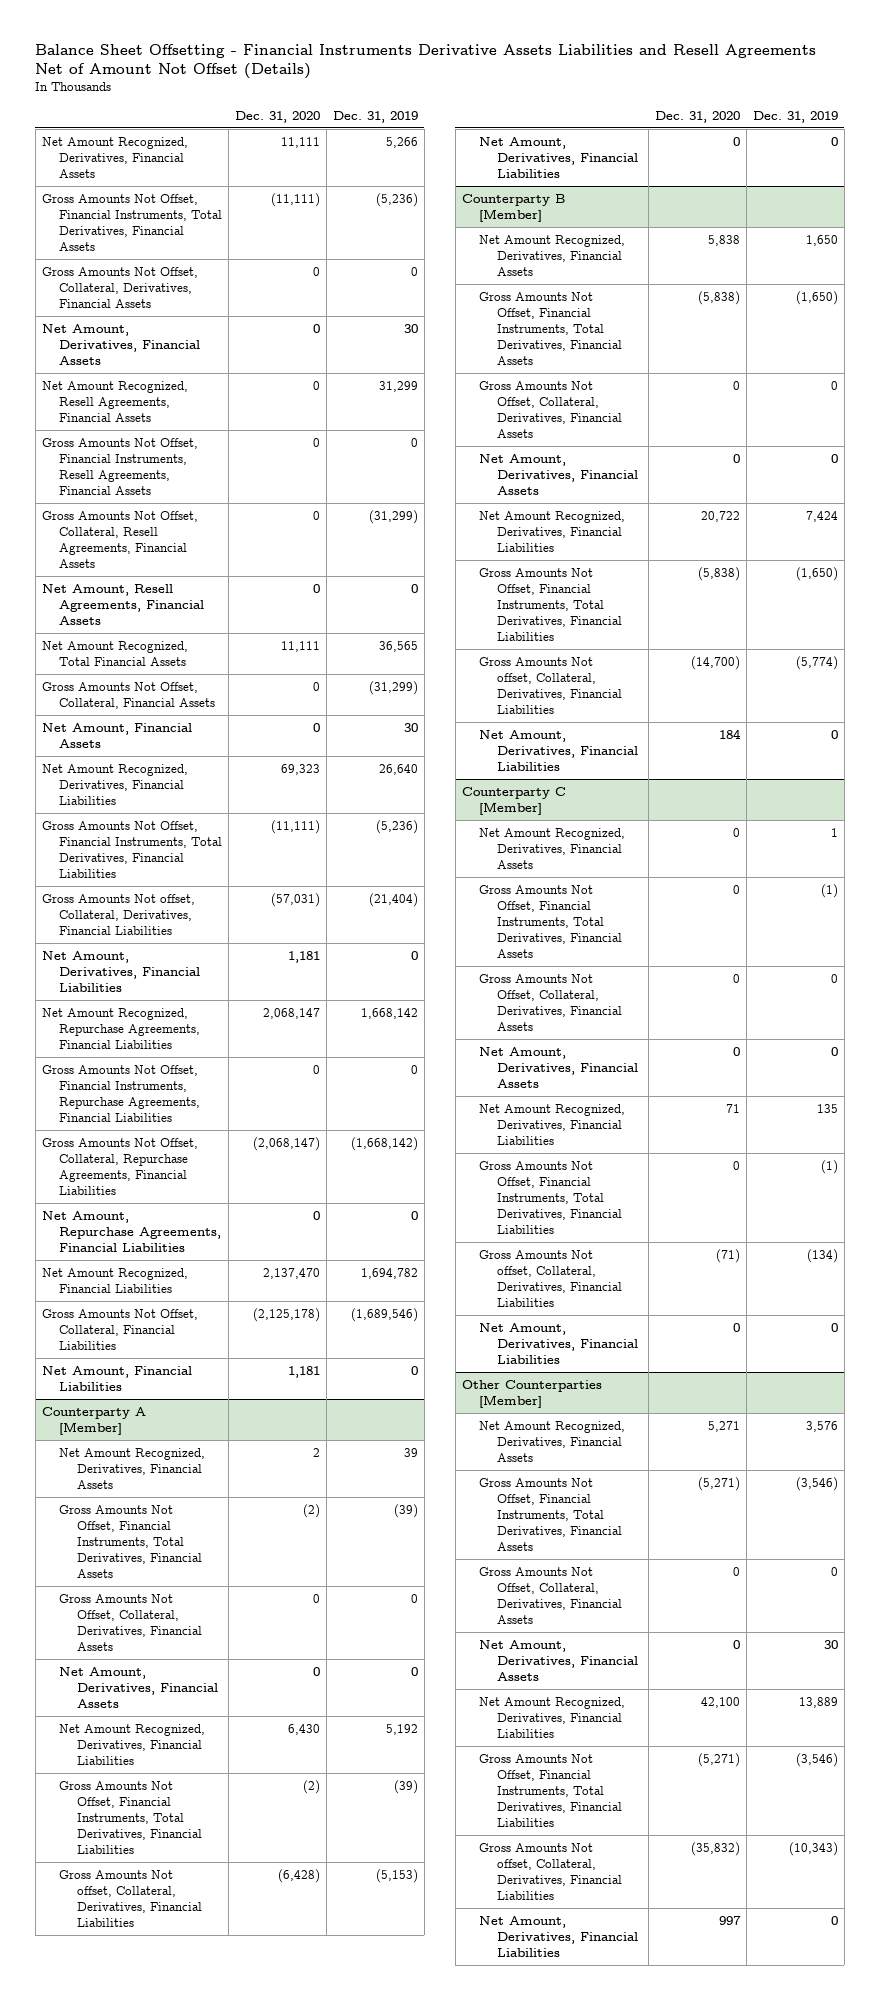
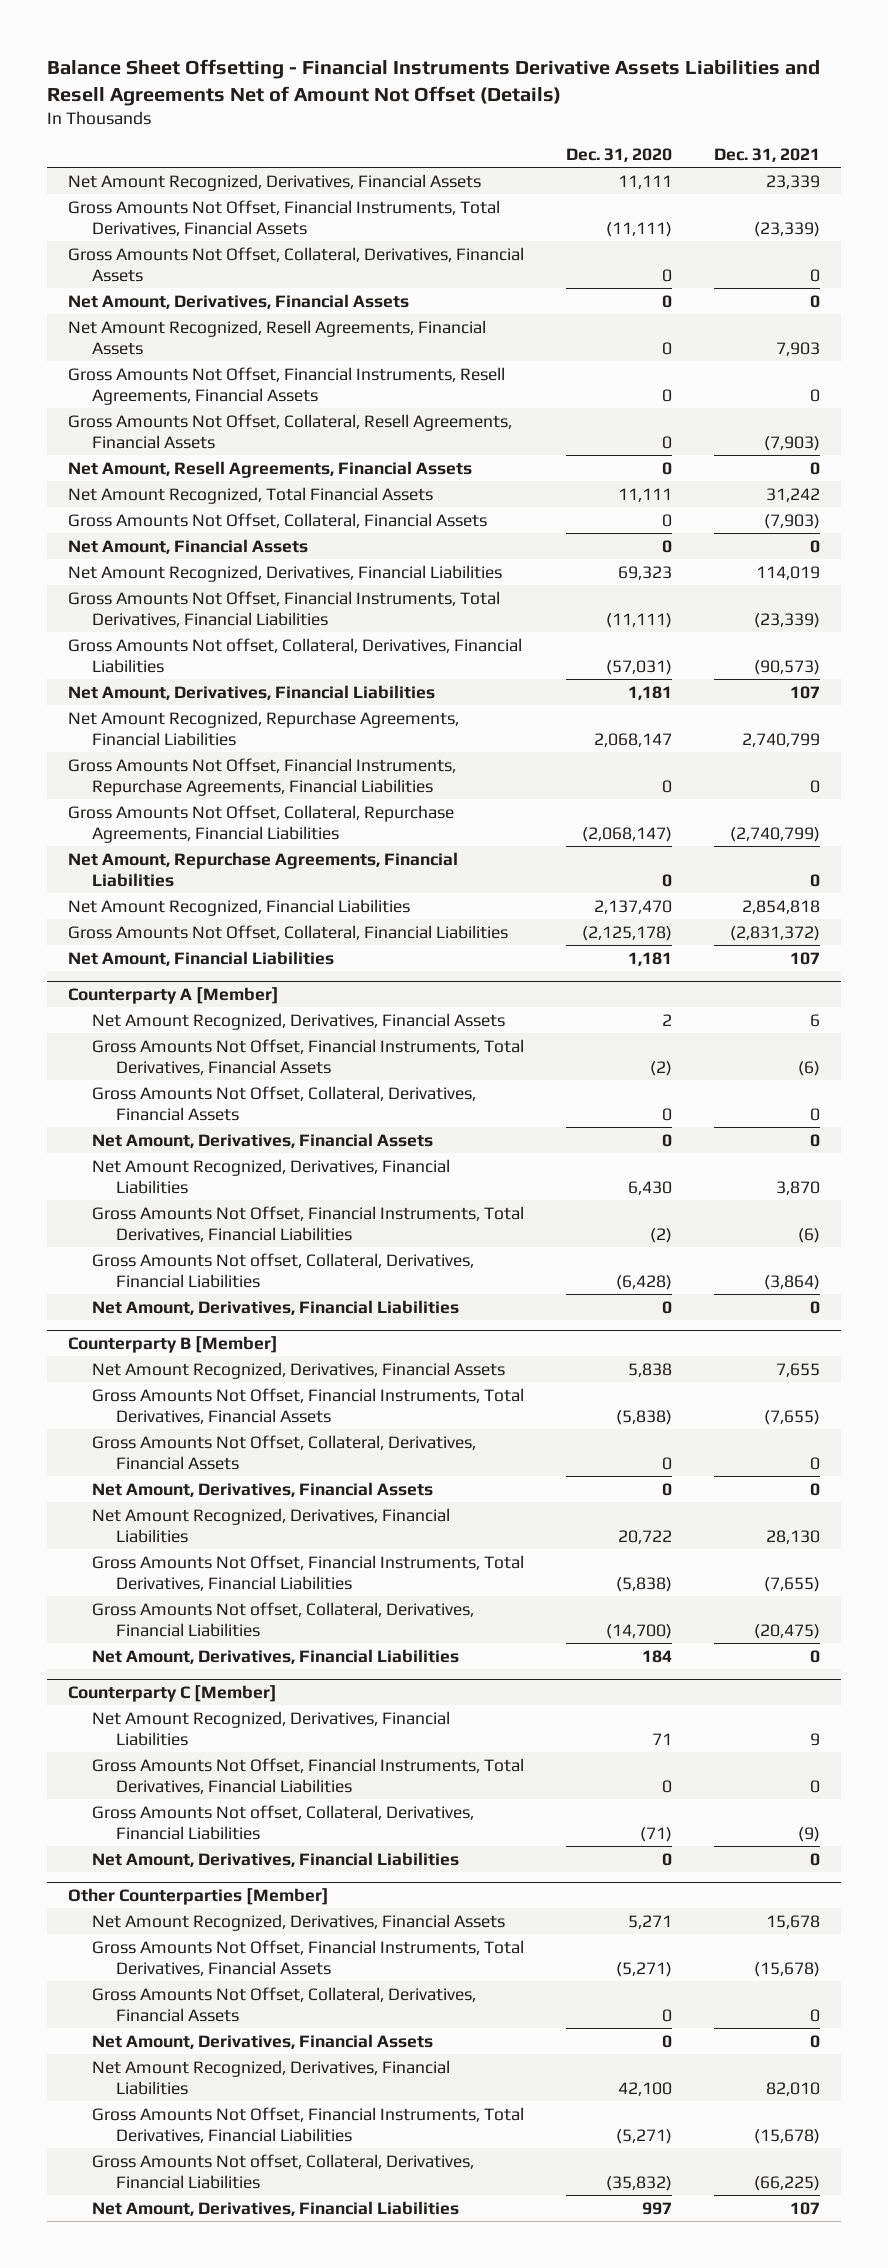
[332,110,418,123] Dec. 31, 2019 -> none
none -> [714,148,821,163] Dec. 31, 2021
[479,827,626,869] Net Amount Recognized, Derivatives, Financial Assets -> none
[479,884,622,958] Gross Amounts Not Offset, Financial Instruments, Total Derivatives, Financial Assets -> none
[479,973,622,1031] Gross Amounts Not Offset, Collateral, Derivatives, Financial Assets -> none
[479,1046,638,1088] Net Amount, Derivatives, Financial Assets -> none

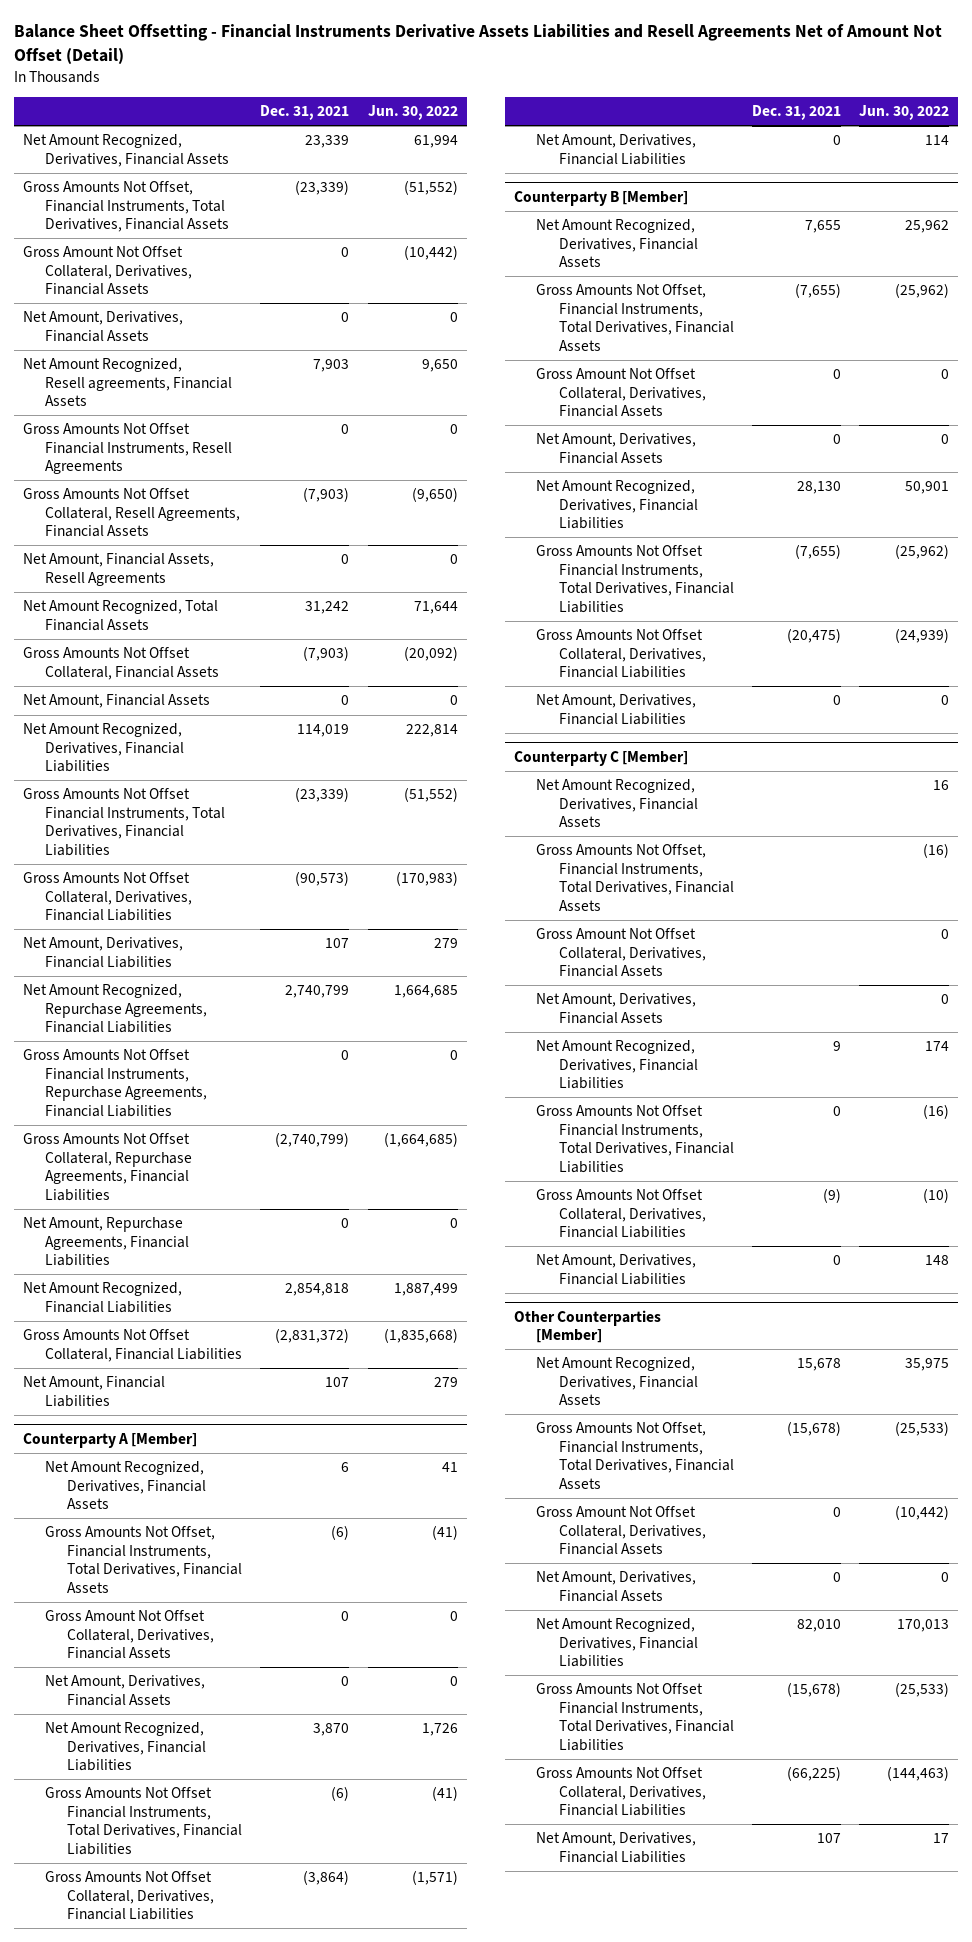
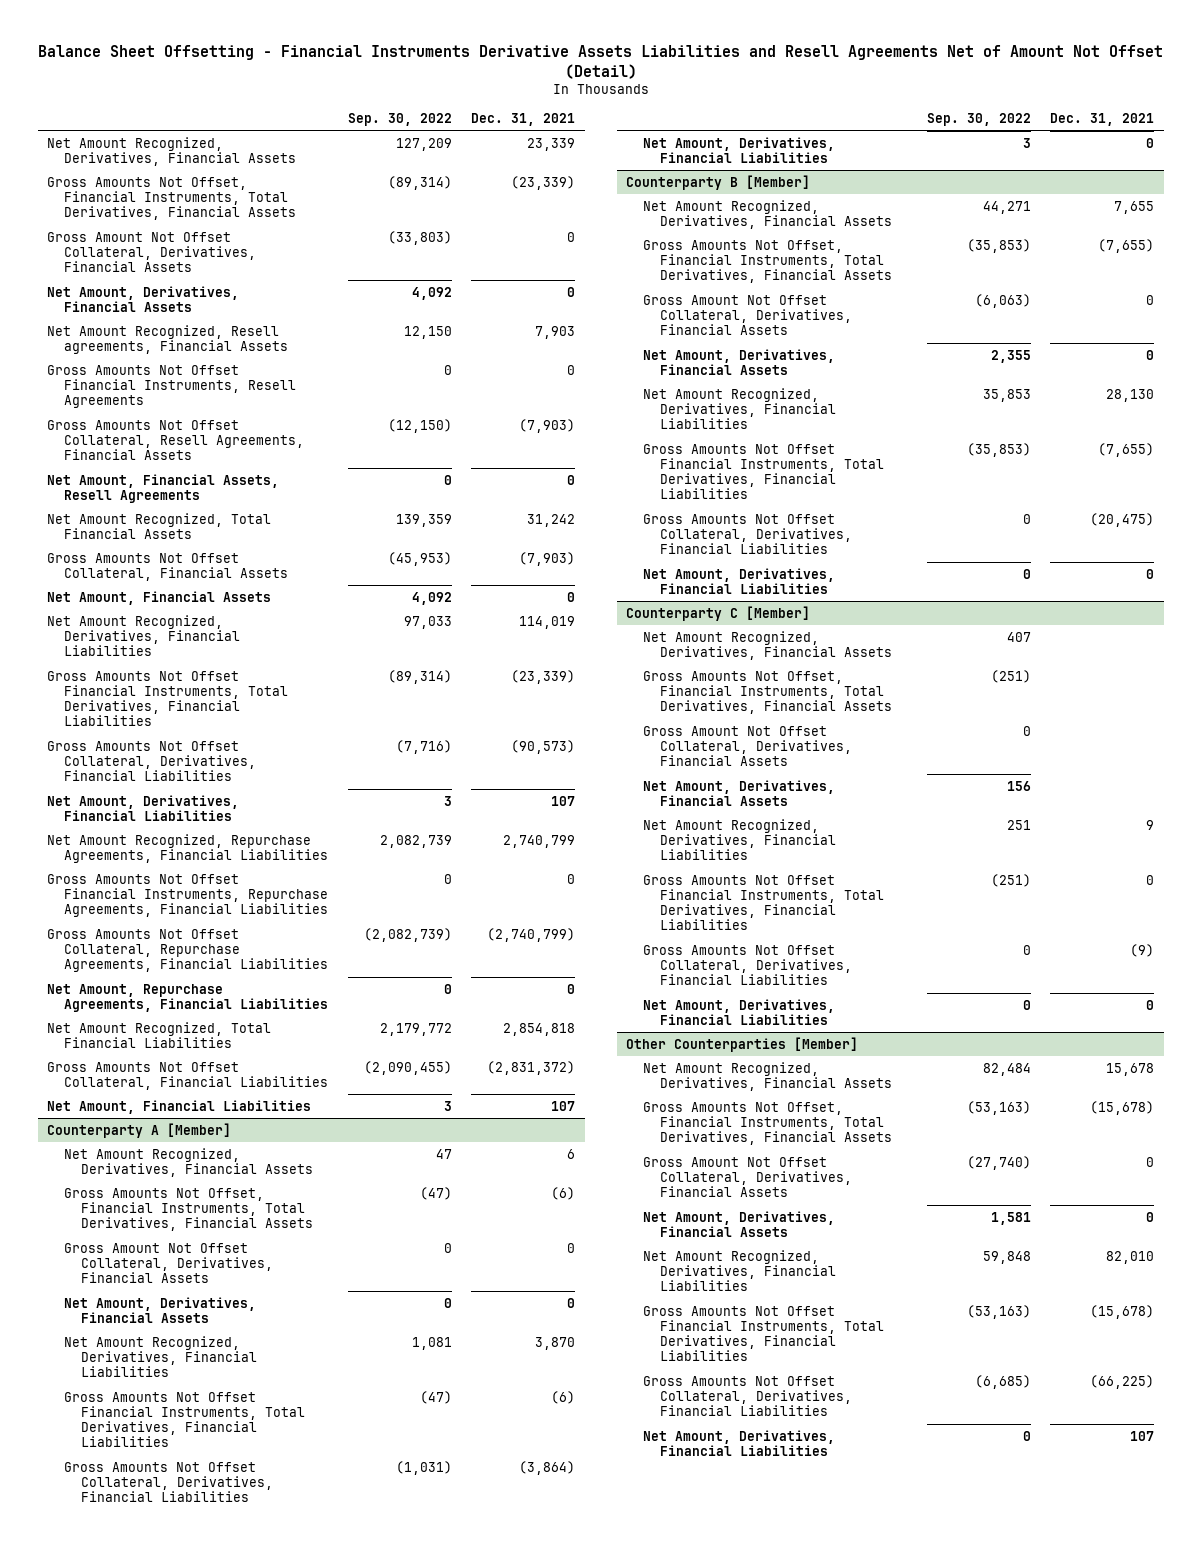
[367,105,458,121] Jun. 30, 2022 -> none
none -> [347,112,452,126] Sep. 30, 2022
[22,1282,182,1313] Net Amount Recognized, Financial Liabilities -> [47,1021,272,1048] Net Amount Recognized, Total Financial Liabilities

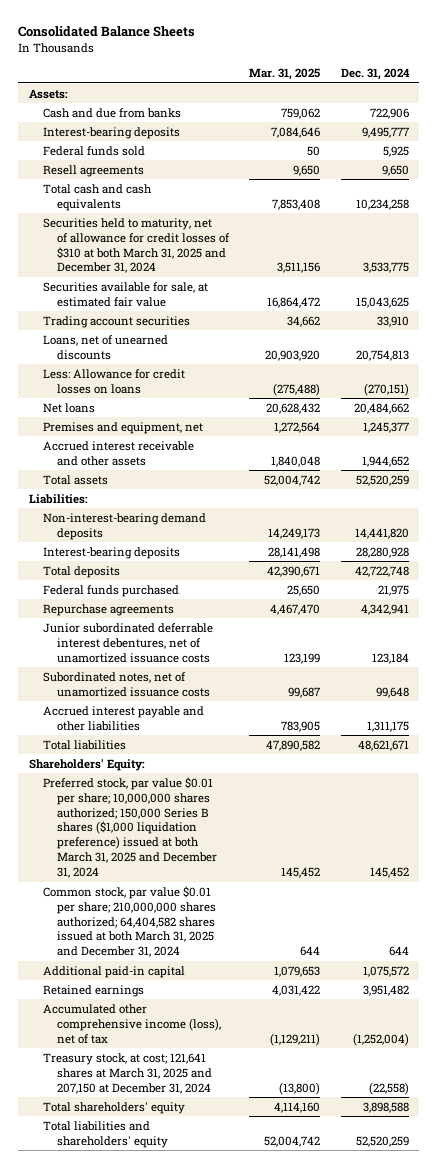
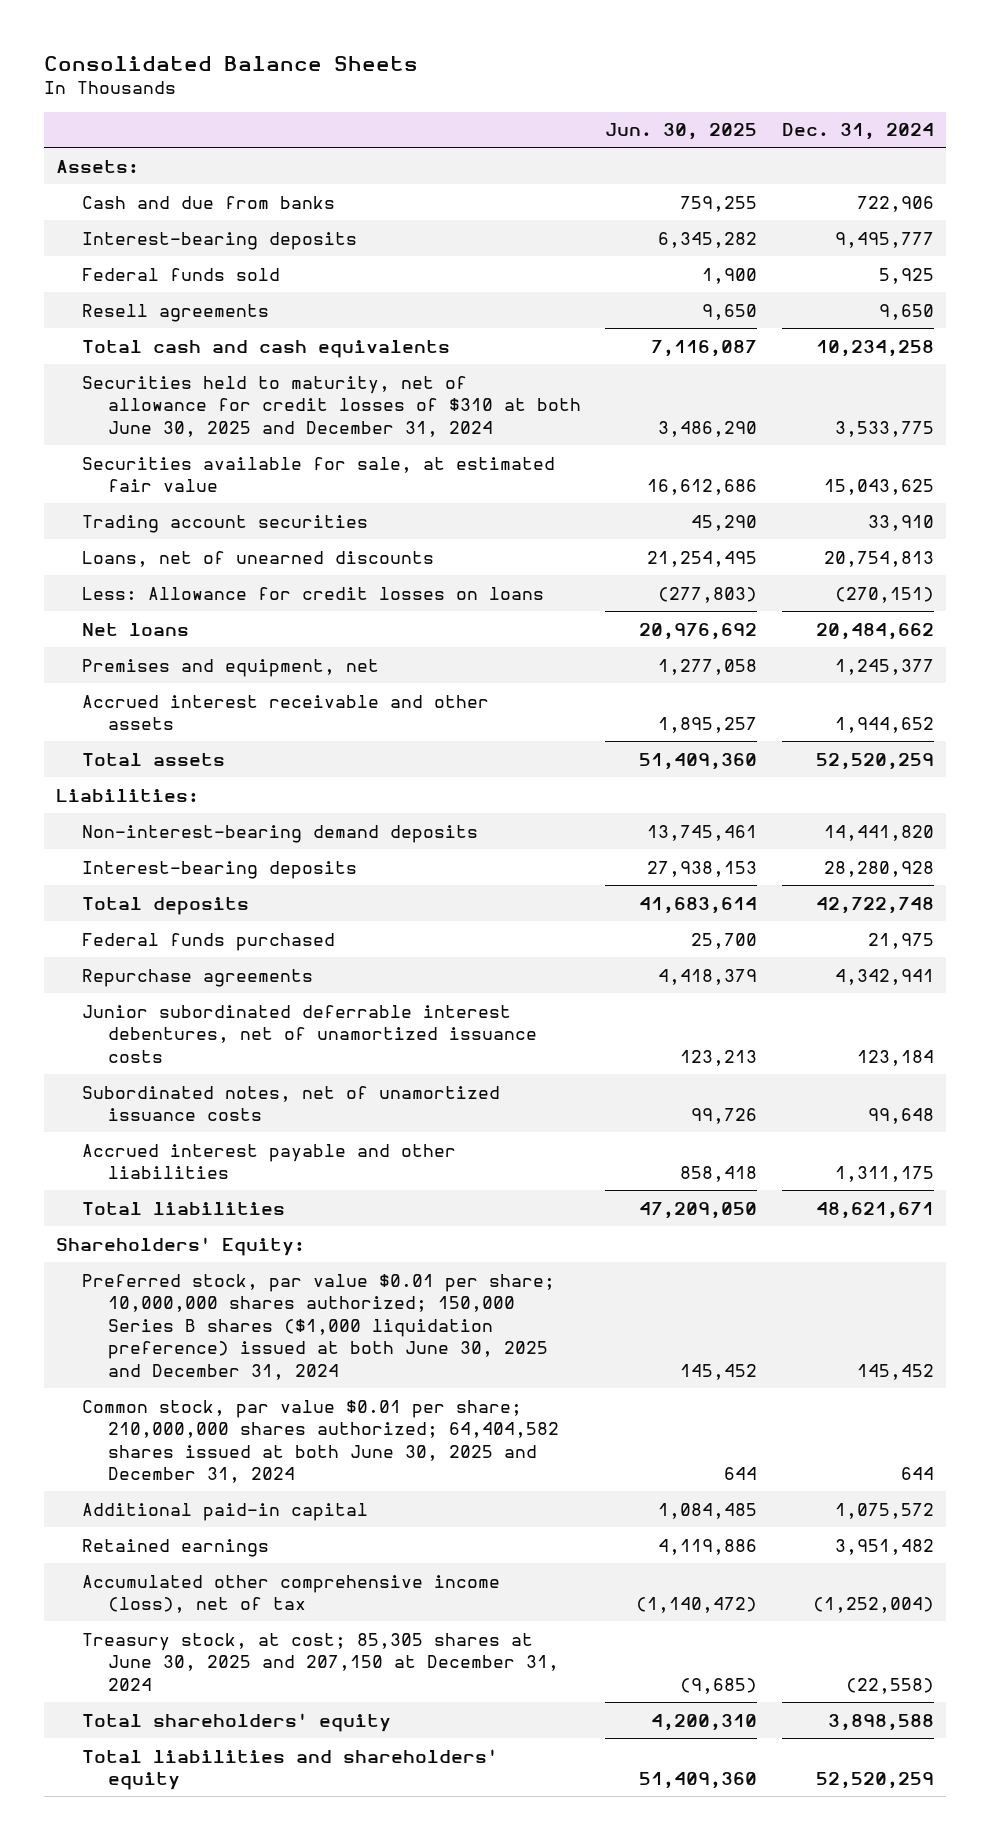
[249,67,321,80] Mar. 31, 2025 -> none
none -> [605,123,758,141] Jun. 30, 2025
[42,217,230,274] Securities held to maturity, net of allowance for credit losses of $310 at both March 31, 2025 and December 31, 2024 -> [81,375,581,437] Securities held to maturity, net of allowance for credit losses of $310 at both June 30, 2025 and December 31, 2024
[42,776,217,879] Preferred stock, par value $0.01 per share; 10,000,000 shares authorized; 150,000 Series B shares ($1,000 liquidation preference) issued at both March 31, 2025 and December 31, 2024 -> [81,1273,555,1380] Preferred stock, par value $0.01 per share; 10,000,000 shares authorized; 150,000 Series B shares ($1,000 liquidation preference) issued at both June 30, 2025 and December 31, 2024
[42,885,216,958] Common stock, par value $0.01 per share; 210,000,000 shares authorized; 64,404,582 shares issued at both March 31, 2025 and December 31, 2024 -> [81,1399,559,1484] Common stock, par value $0.01 per share; 210,000,000 shares authorized; 64,404,582 shares issued at both June 30, 2025 and December 31, 2024
[42,1052,212,1094] Treasury stock, at cost; 121,641 shares at March 31, 2025 and 207,150 at December 31, 2024 -> [81,1632,559,1691] Treasury stock, at cost; 85,305 shares at June 30, 2025 and 207,150 at December 31, 2024

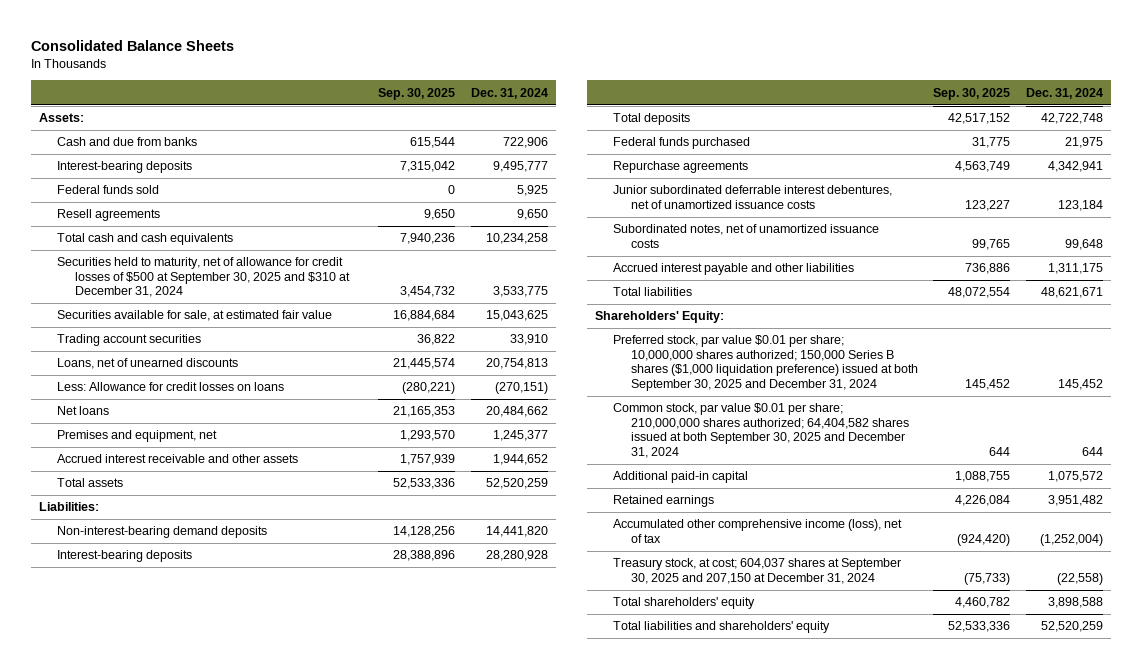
[605,123,758,141] Jun. 30, 2025 -> none
none -> [377,87,455,100] Sep. 30, 2025
[81,375,581,437] Securities held to maturity, net of allowance for credit losses of $310 at both June 30, 2025 and December 31, 2024 -> [56,257,350,298] Securities held to maturity, net of allowance for credit losses of $500 at September 30, 2025 and $310 at December 31, 2024
[81,1273,555,1380] Preferred stock, par value $0.01 per share; 10,000,000 shares authorized; 150,000 Series B shares ($1,000 liquidation preference) issued at both June 30, 2025 and December 31, 2024 -> [612,335,918,391] Preferred stock, par value $0.01 per share; 10,000,000 shares authorized; 150,000 Series B shares ($1,000 liquidation preference) issued at both September 30, 2025 and December 31, 2024
[81,1399,559,1484] Common stock, par value $0.01 per share; 210,000,000 shares authorized; 64,404,582 shares issued at both June 30, 2025 and December 31, 2024 -> [612,403,909,458] Common stock, par value $0.01 per share; 210,000,000 shares authorized; 64,404,582 shares issued at both September 30, 2025 and December 31, 2024
[81,1632,559,1691] Treasury stock, at cost; 85,305 shares at June 30, 2025 and 207,150 at December 31, 2024 -> [612,558,901,584] Treasury stock, at cost; 604,037 shares at September 30, 2025 and 207,150 at December 31, 2024

